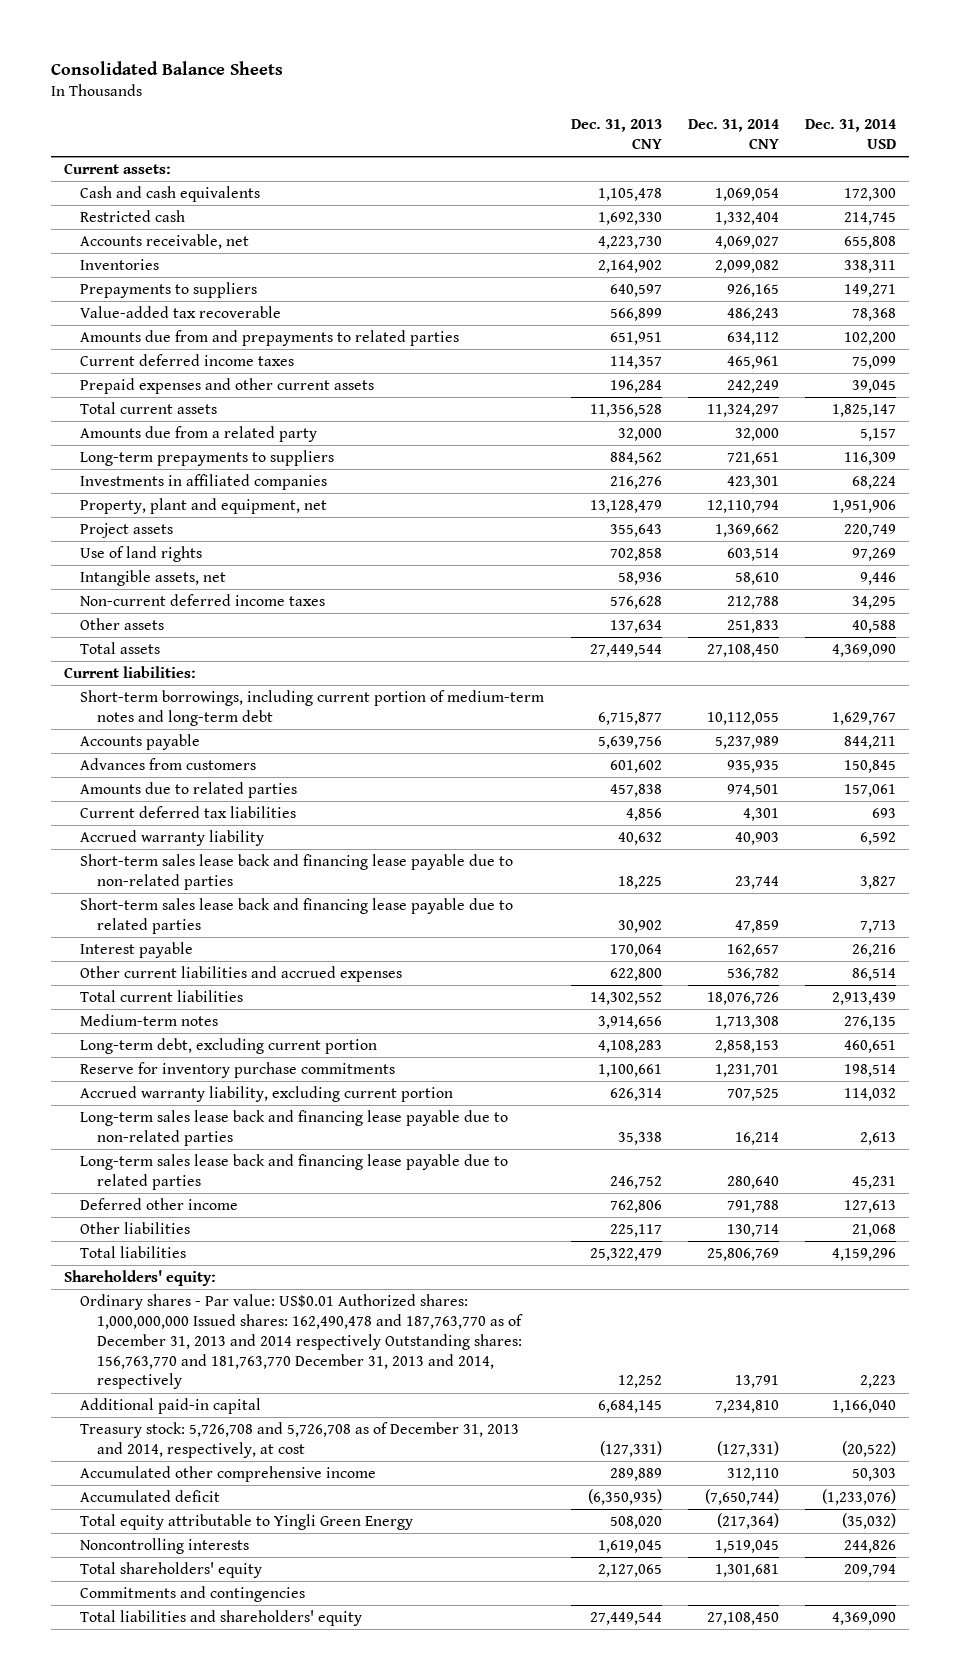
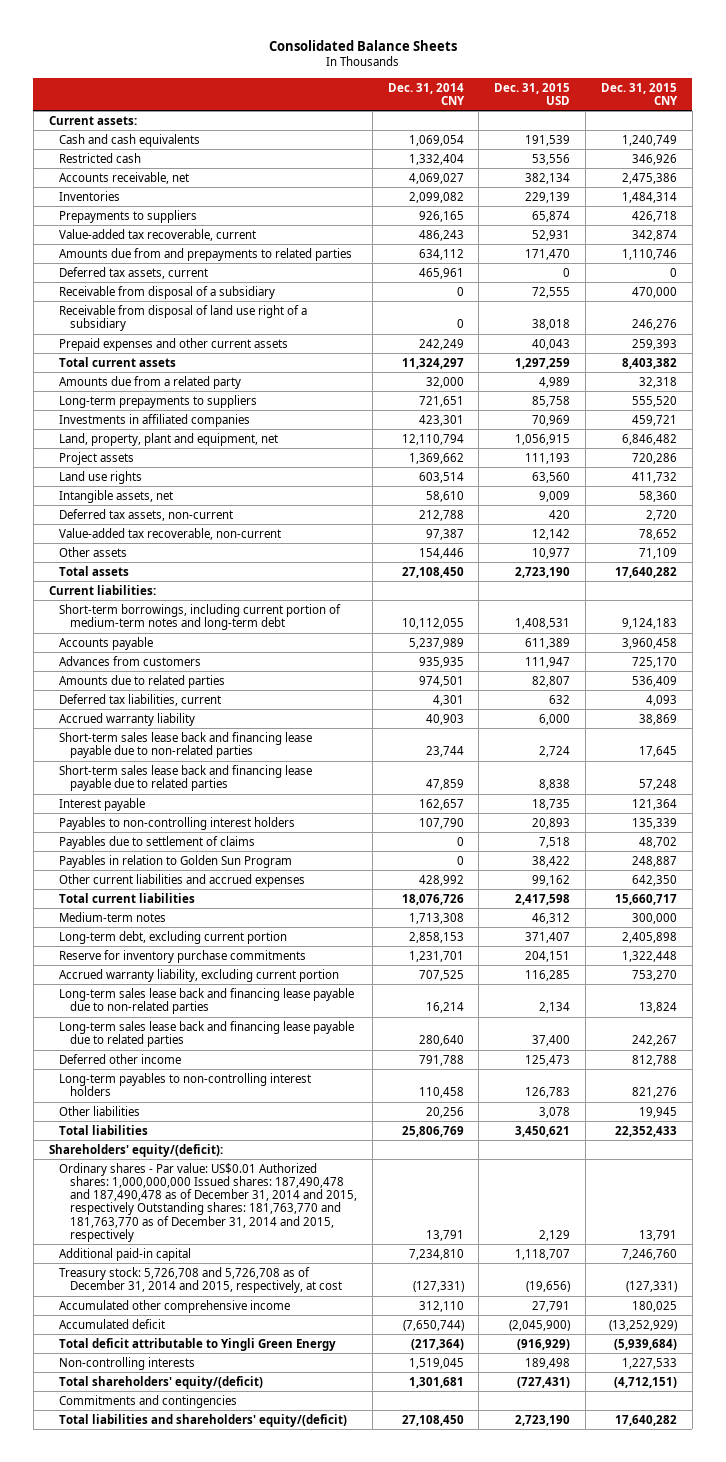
[570,118,662,149] Dec. 31, 2013 CNY -> none
[804,118,896,149] Dec. 31, 2014 USD -> none
none -> [494,82,571,105] Dec. 31, 2015 USD
none -> [601,82,679,105] Dec. 31, 2015 CNY
[80,306,282,319] Value-added tax recoverable -> [59,228,257,241] Value-added tax recoverable, current
[80,354,295,367] Current deferred income taxes -> [59,266,209,279] Deferred tax assets, current
none -> [59,285,276,299] Receivable from disposal of a subsidiary
none -> [59,304,308,331] Receivable from disposal of land use right of a subsidiary
[80,498,328,515] Property, plant and equipment, net -> [59,432,279,446] Land, property, plant and equipment, net
[80,546,203,563] Use of land rights -> [59,470,143,484] Land use rights
[80,594,326,607] Non-current deferred income taxes -> [59,508,234,521] Deferred tax assets, non-current
none -> [59,527,282,540] Value-added tax recoverable, non-current
[726,620,779,634] 251,833 -> [418,547,464,559] 154,446
[80,806,297,819] Current deferred tax liabilities -> [59,693,222,706] Deferred tax liabilities, current
none -> [59,816,296,830] Payables to non-controlling interest holders
none -> [59,835,256,849] Payables due to settlement of claims
none -> [59,854,293,868] Payables in relation to Golden Sun Program
[726,968,779,982] 536,782 -> [418,874,464,886] 428,992
none -> [59,1072,312,1096] Long-term payables to non-controlling interest holders
[726,1224,779,1238] 130,714 -> [425,1106,464,1118] 20,256
[64,1270,217,1287] Shareholders' equity: -> [48,1143,223,1157] Shareholders' equity/(deficit):
[80,1294,523,1390] Ordinary shares - Par value: US$0.01 Authorized shares: 1,000,000,000 Issued shares: 162,490,478 and 187,763,770 as of December 31, 2013 and 2014 respectively Outstanding shares: 156,763,770 and 181,763,770 December 31, 2013 and 2014, respectively -> [59,1162,357,1242] Ordinary shares - Par value: US$0.01 Authorized shares: 1,000,000,000 Issued shares: 187,490,478 and 187,490,478 as of December 31, 2014 and 2015, respectively Outstanding shares: 181,763,770 and 181,763,770 as of December 31, 2014 and 2015, respectively
[80,1422,520,1458] Treasury stock: 5,726,708 and 5,726,708 as of December 31, 2013 and 2014, respectively, at cost -> [59,1266,342,1293] Treasury stock: 5,726,708 and 5,726,708 as of December 31, 2014 and 2015, respectively, at cost
[80,1514,414,1531] Total equity attributable to Yingli Green Energy -> [59,1337,337,1351] Total deficit attributable to Yingli Green Energy
[80,1538,250,1555] Noncontrolling interests -> [59,1356,196,1370] Non-controlling interests
[80,1562,263,1579] Total shareholders' equity -> [59,1375,264,1389] Total shareholders' equity/(deficit)
[80,1610,363,1627] Total liabilities and shareholders' equity -> [59,1413,348,1427] Total liabilities and shareholders' equity/(deficit)

